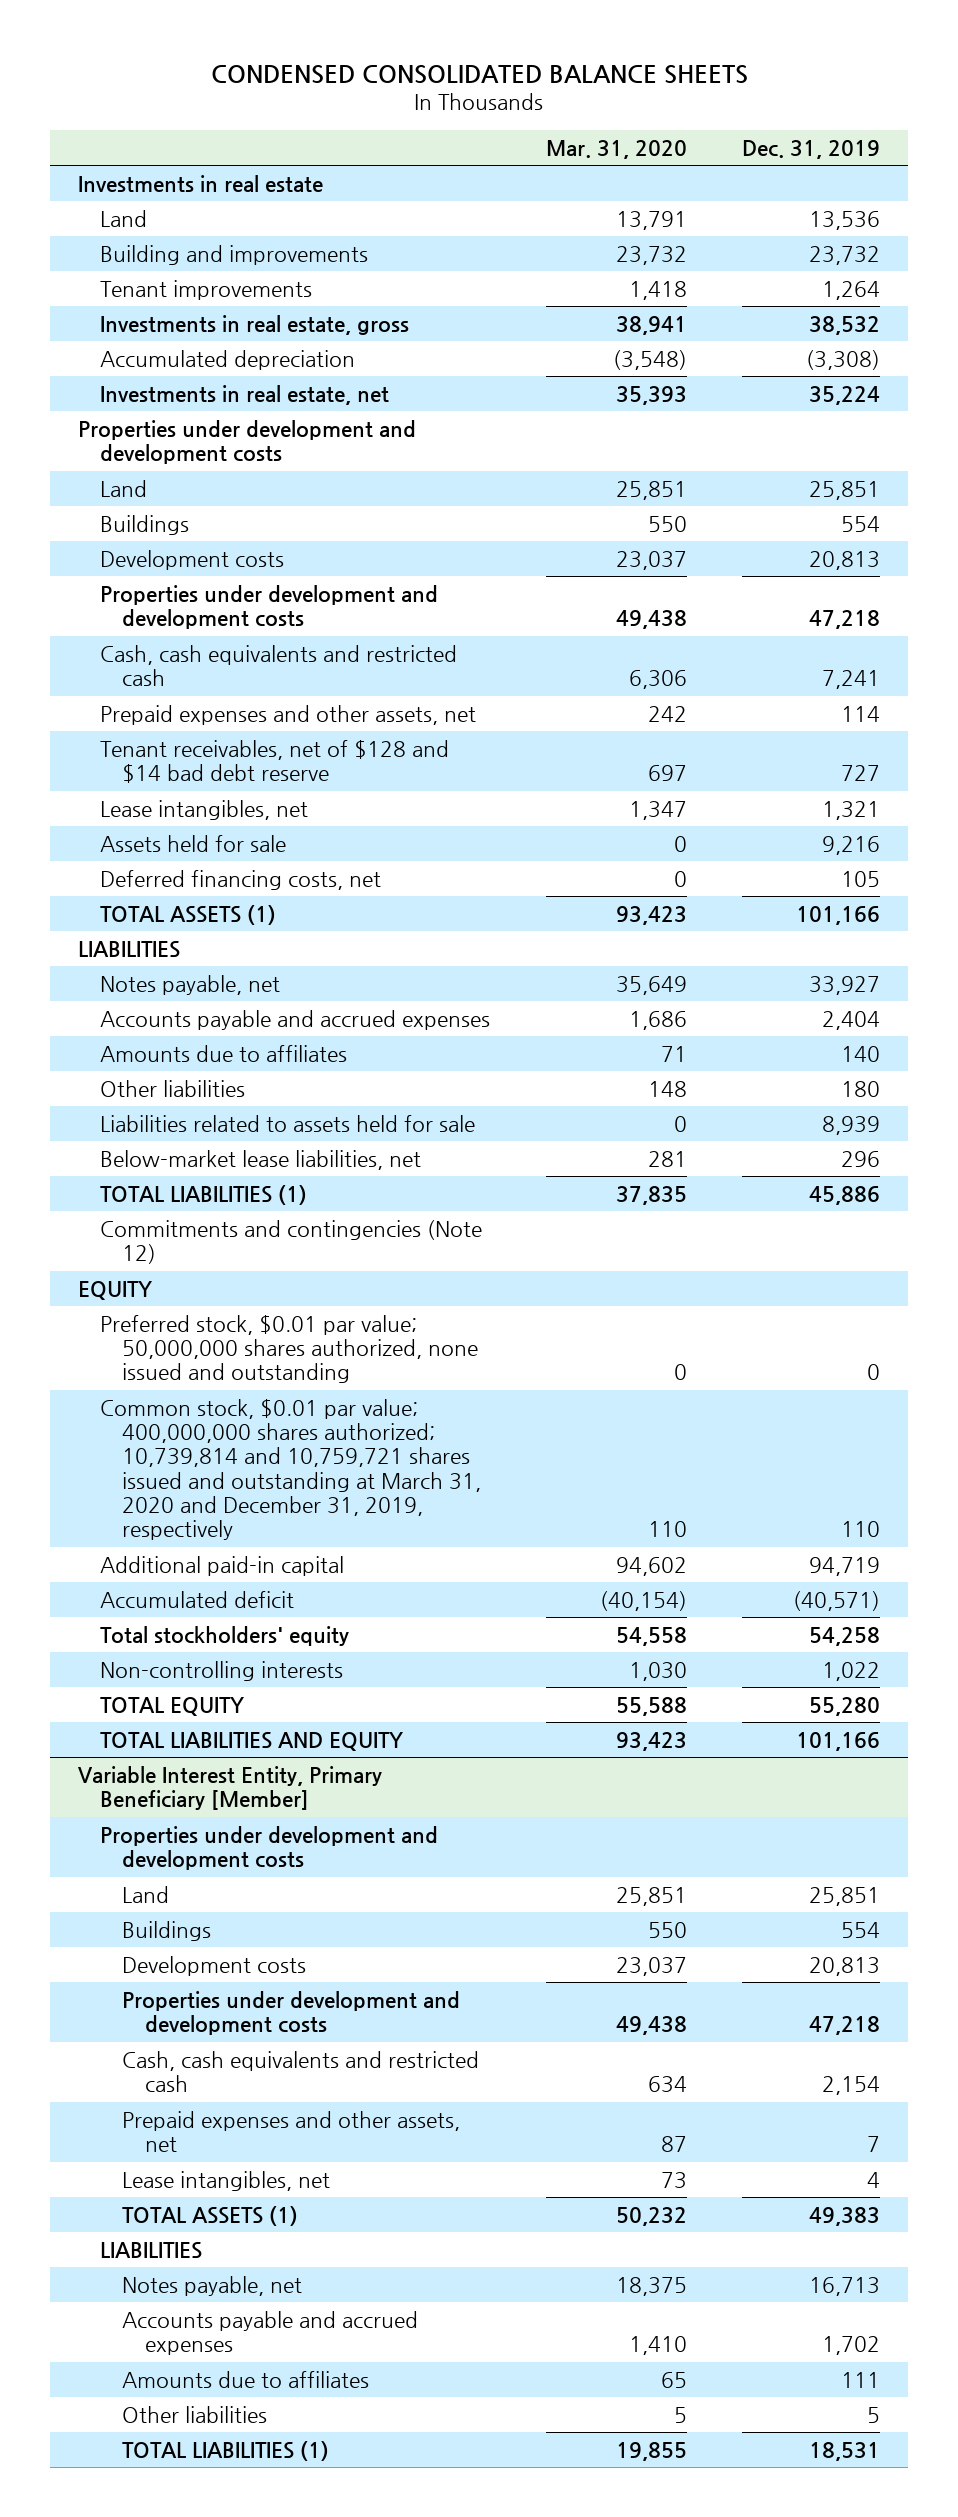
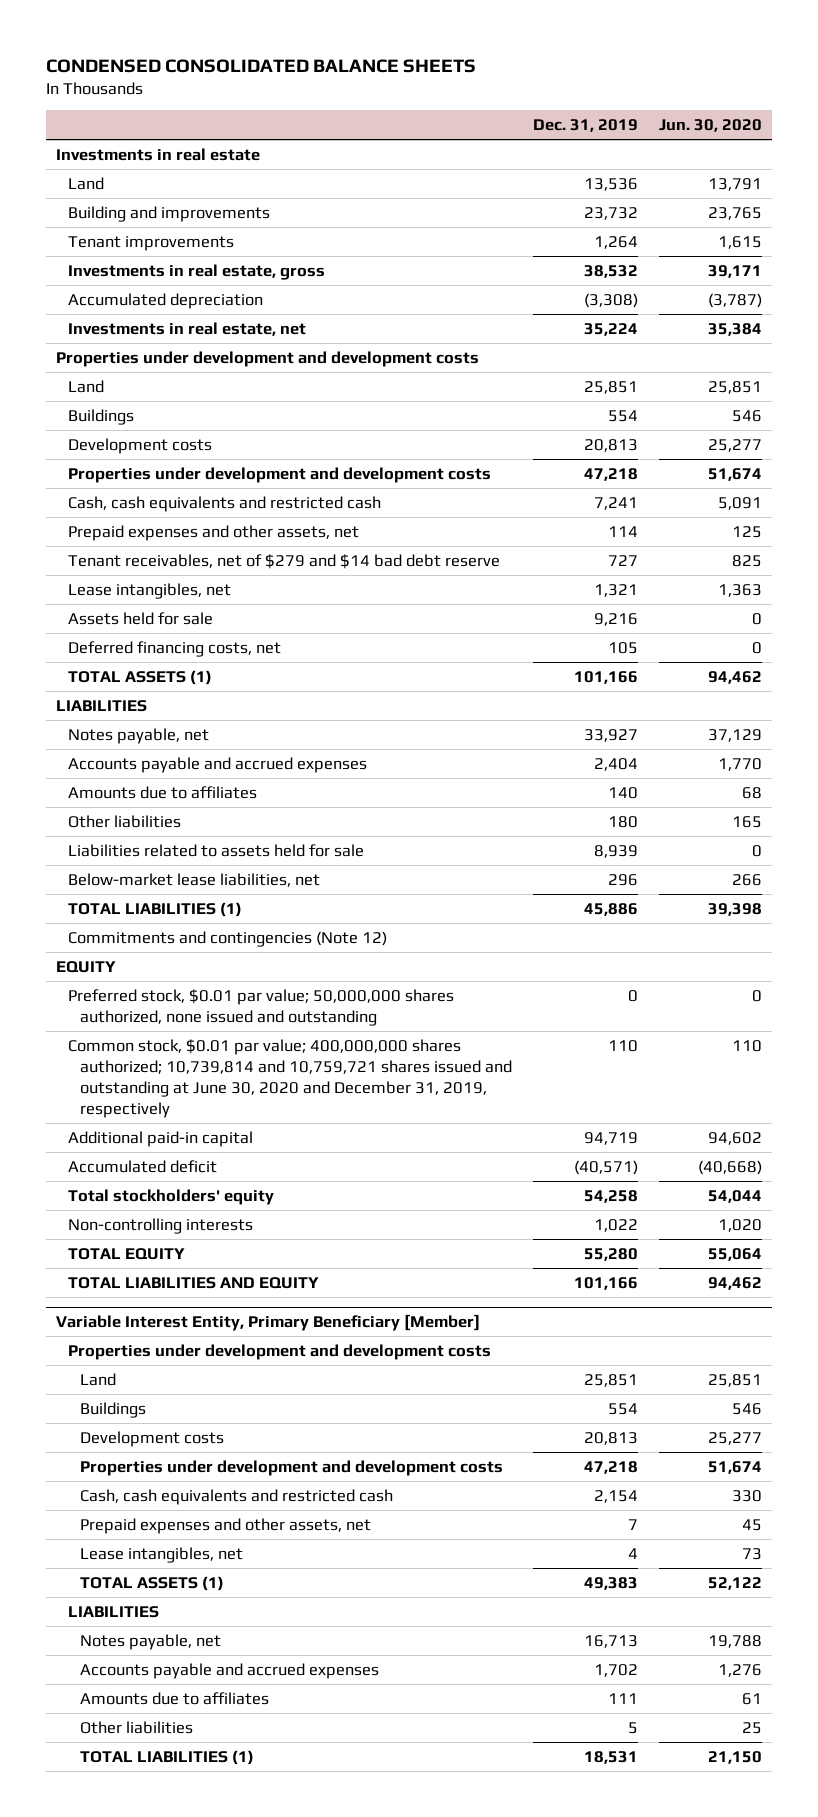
[545,139,687,159] Mar. 31, 2020 -> none
none -> [658,119,762,133] Jun. 30, 2020
[100,739,450,784] Tenant receivables, net of $128 and $14 bad debt reserve -> [68,553,501,569] Tenant receivables, net of $279 and $14 bad debt reserve
[100,1398,482,1541] Common stock, $0.01 par value; 400,000,000 shares authorized; 10,739,814 and 10,759,721 shares issued and outstanding at March 31, 2020 and December 31, 2019, respectively -> [68,1038,513,1119] Common stock, $0.01 par value; 400,000,000 shares authorized; 10,739,814 and 10,759,721 shares issued and outstanding at June 30, 2020 and December 31, 2019, respectively

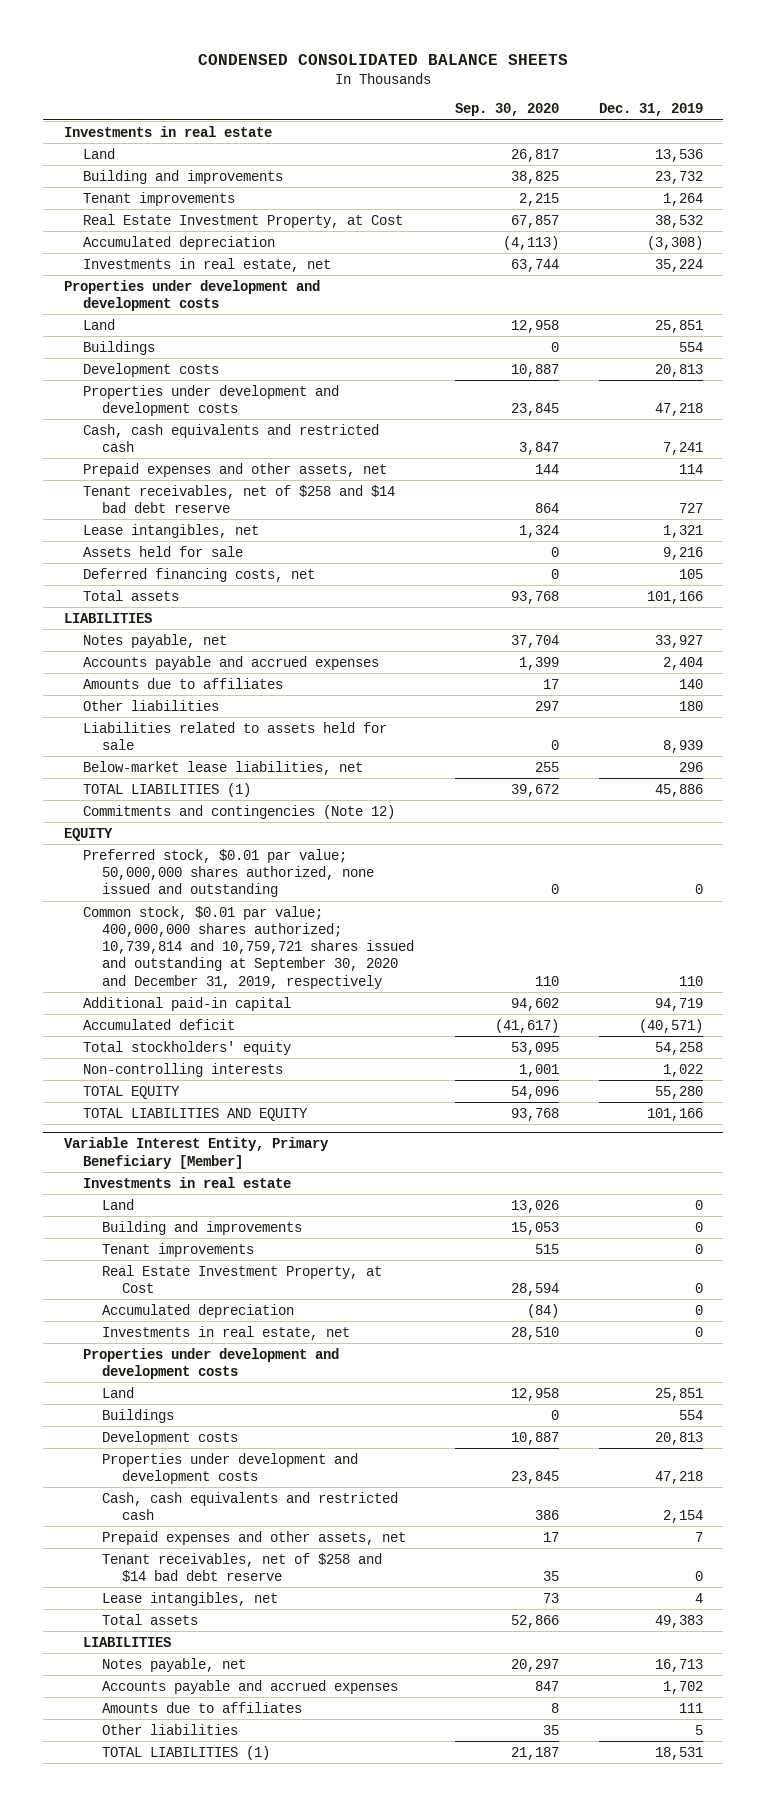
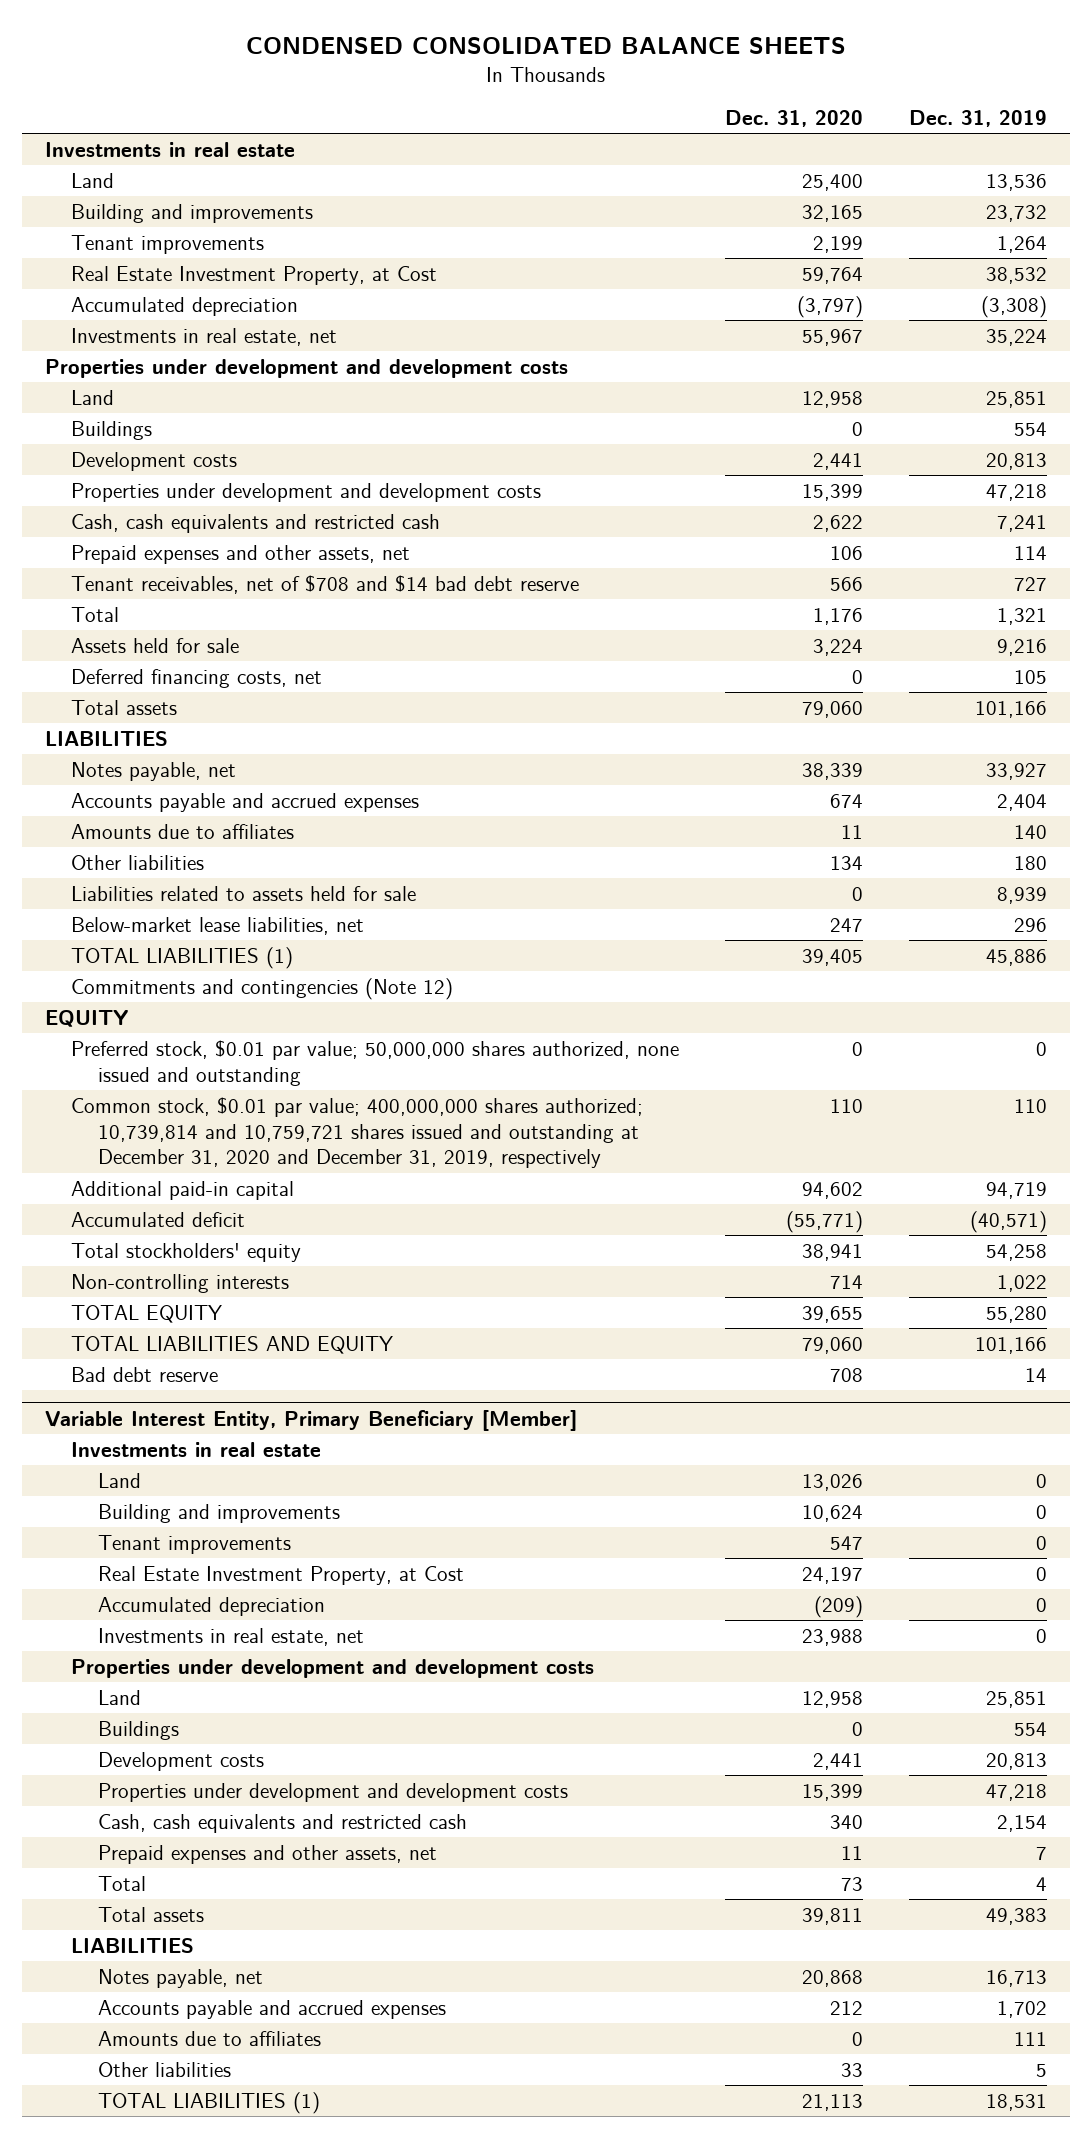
[454,103,559,117] Sep. 30, 2020 -> none
none -> [725,109,864,127] Dec. 31, 2020
[82,484,395,513] Tenant receivables, net of $258 and $14 bad debt reserve -> [71,574,580,594] Tenant receivables, net of $708 and $14 bad debt reserve
[82,523,259,538] Lease intangibles, net -> [71,606,120,622] Total
[82,905,415,989] Common stock, $0.01 par value; 400,000,000 shares authorized; 10,739,814 and 10,759,721 shares issued and outstanding at September 30, 2020 and December 31, 2019, respectively -> [71,1096,644,1169] Common stock, $0.01 par value; 400,000,000 shares authorized; 10,739,814 and 10,759,721 shares issued and outstanding at December 31, 2020 and December 31, 2019, respectively
none -> [71,1366,219,1382] Bad debt reserve
[102,1552,383,1582] Tenant receivables, net of $258 and $14 bad debt reserve -> none
[102,1591,279,1606] Lease intangibles, net -> [98,1875,147,1891] Total

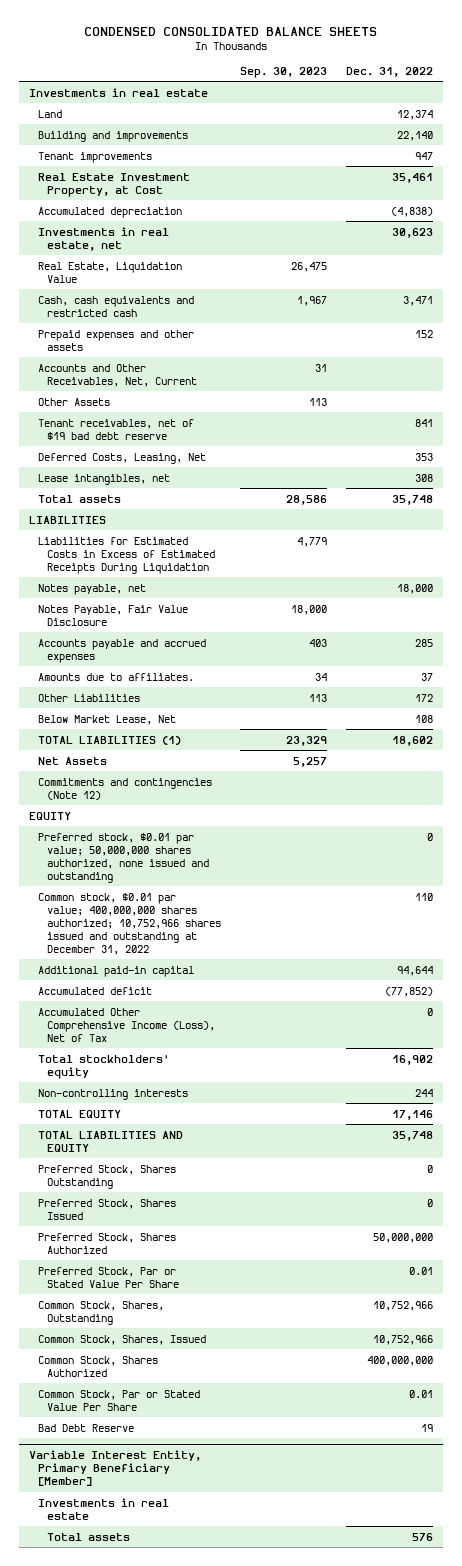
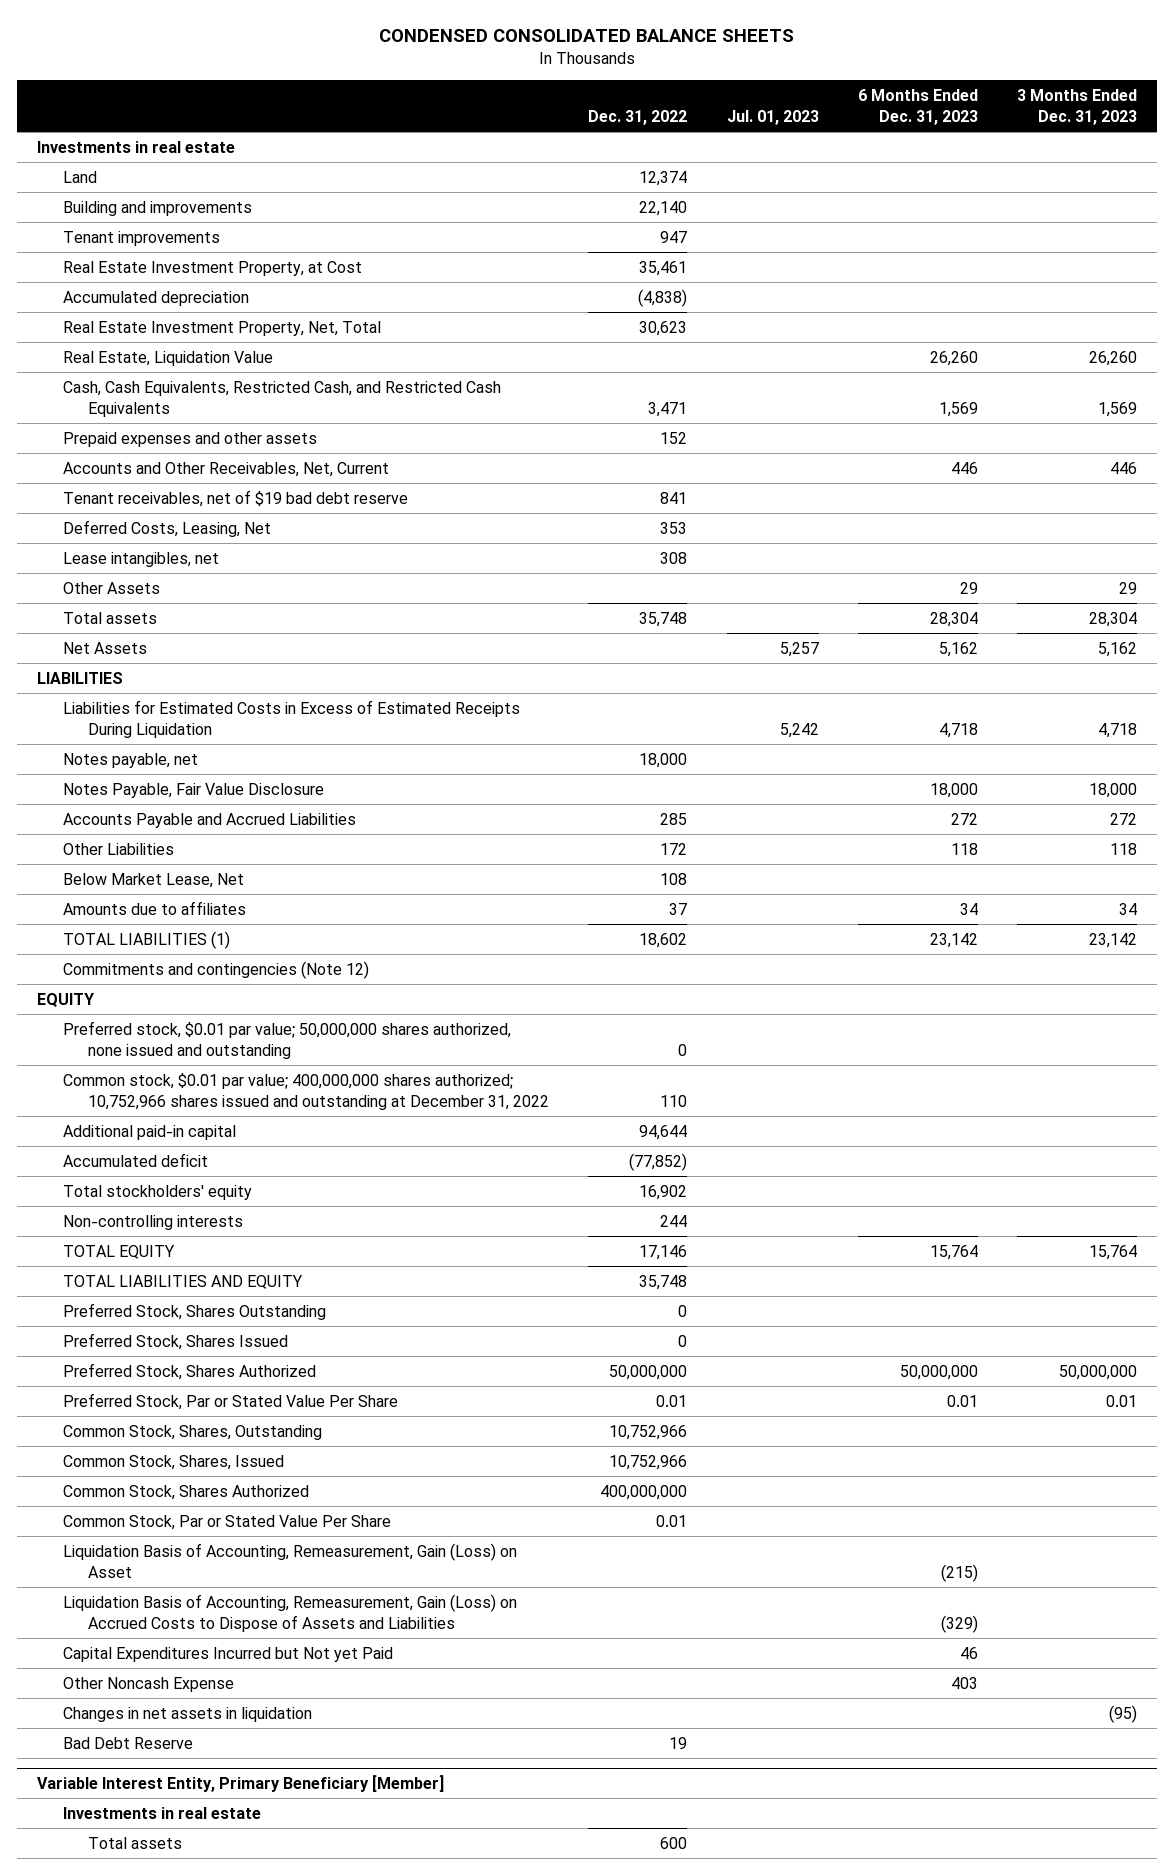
[239,67,327,79] Sep. 30, 2023 -> none
none -> [726,109,819,125] Jul. 01, 2023
none -> [857,88,978,125] 6 Months Ended Dec. 31, 2023
none -> [1017,88,1138,125] 3 Months Ended Dec. 31, 2023
[37,226,169,251] Investments in real estate, net -> [62,320,381,336] Real Estate Investment Property, Net, Total
[37,295,194,317] Cash, cash equivalents and restricted cash -> [62,380,501,417] Cash, Cash Equivalents, Restricted Cash, and Restricted Cash Equivalents
[37,397,110,406] Other Assets -> [62,581,160,594] Other Assets
[37,756,107,765] Net Assets -> [62,641,147,654] Net Assets
[37,672,194,681] Amounts due to affiliates. -> none
[37,638,206,663] Accounts payable and accrued expenses -> [62,812,356,828] Accounts Payable and Accrued Liabilities
none -> [62,900,246,915] Amounts due to affiliates
[37,1007,215,1042] Accumulated Other Comprehensive Income (Loss), Net of Tax -> none
none -> [62,1542,517,1578] Liquidation Basis of Accounting, Remeasurement, Gain (Loss) on Asset
none -> [62,1593,517,1632] Liquidation Basis of Accounting, Remeasurement, Gain (Loss) on Accrued Costs to Dispose of Assets and Liabilities
none -> [62,1646,393,1662] Capital Expenditures Incurred but Not yet Paid
none -> [62,1676,234,1692] Other Noncash Expense
none -> [62,1706,312,1722] Changes in net assets in liquidation
[412,1532,434,1541] 576 -> [660,1836,688,1849] 600

